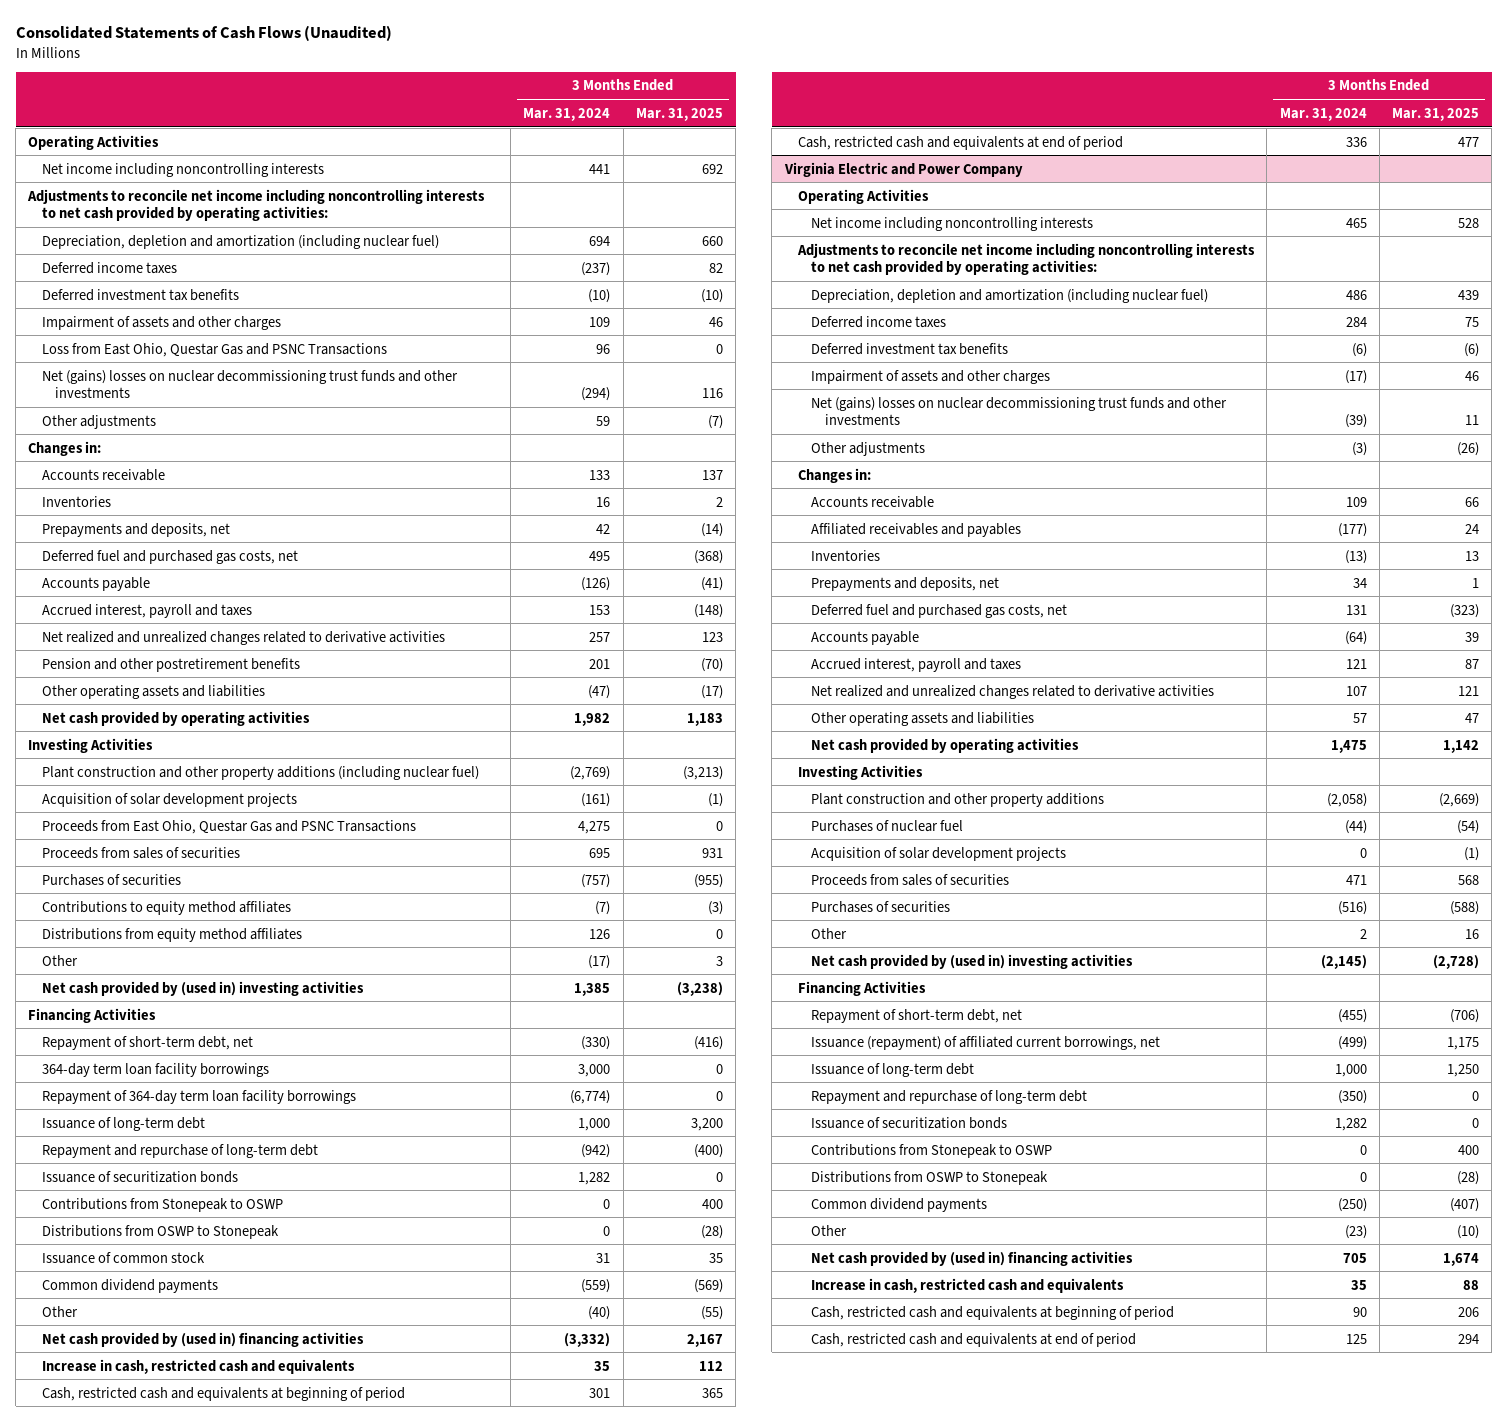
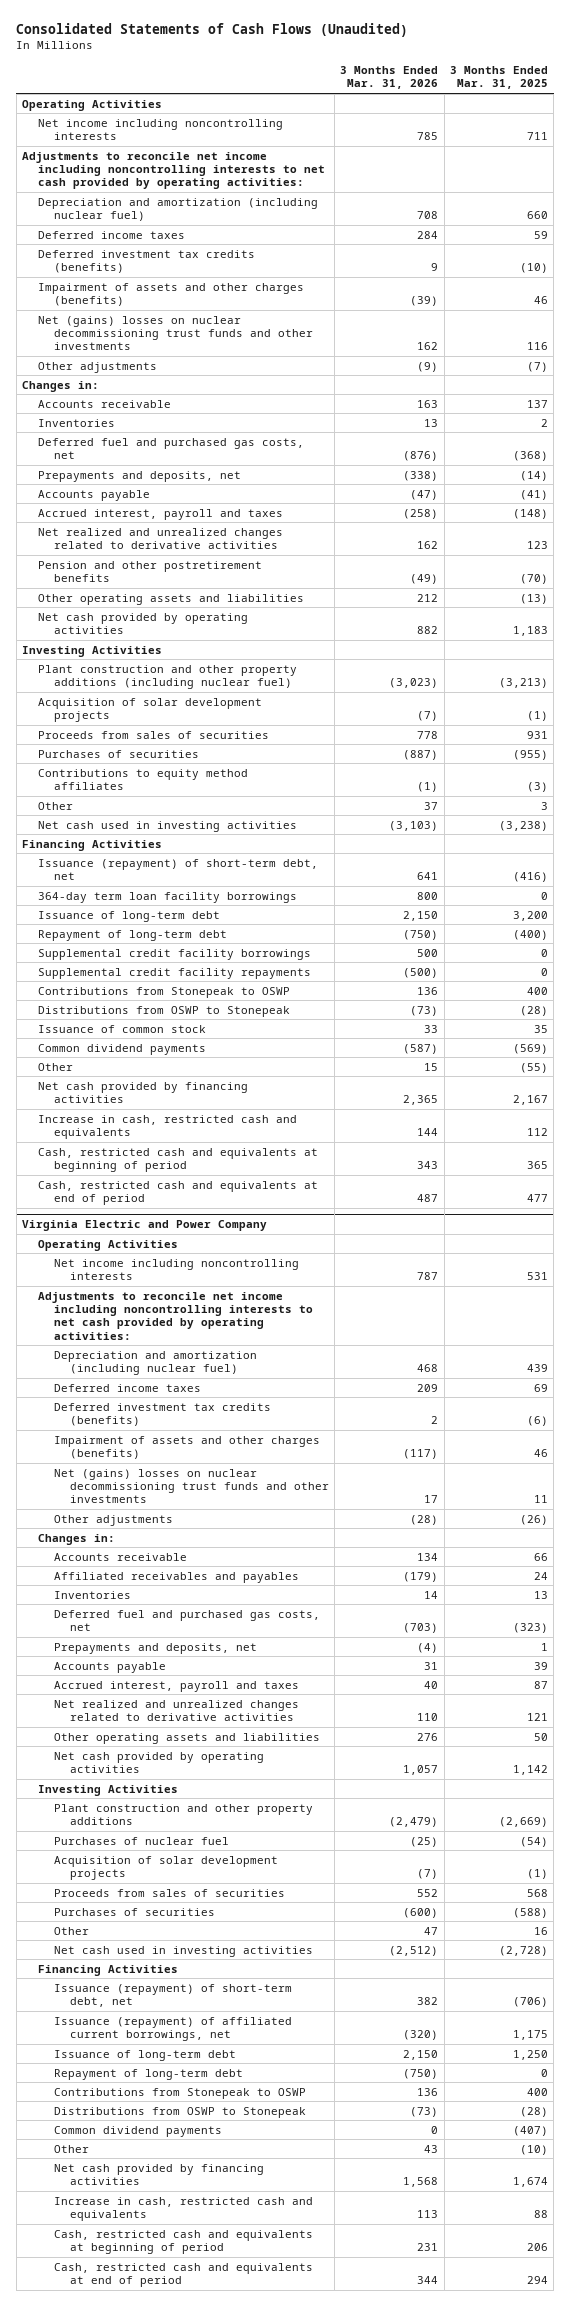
[523,107,611,121] Mar. 31, 2024 -> none
none -> [340,66,439,90] 3 Months Ended Mar. 31, 2026
[701,163,723,174] 692 -> [526,132,548,141] 711
[41,342,387,357] Loss from East Ohio, Questar Gas and PSNC Transactions -> none
[41,234,439,249] Depreciation, depletion and amortization (including nuclear fuel) -> [38,197,319,222] Depreciation and amortization (including nuclear fuel)
[708,262,723,273] 82 -> [533,230,548,239] 59
[41,288,239,301] Deferred investment tax benefits -> [38,249,256,274] Deferred investment tax credits (benefits)
[41,315,281,330] Impairment of assets and other charges -> [38,282,305,307] Impairment of assets and other charges (benefits)
[41,522,230,537] Prepayments and deposits, net -> [38,470,242,482] Prepayments and deposits, net
[700,684,723,699] (17) -> [519,593,548,604] (13)
[41,819,416,834] Proceeds from East Ohio, Questar Gas and PSNC Transactions -> none
[41,927,302,942] Distributions from equity method affiliates -> none
[41,980,364,996] Net cash provided by (used in) investing activities -> [38,820,298,832] Net cash used in investing activities
[41,1035,253,1050] Repayment of short-term debt, net -> [38,858,319,881] Issuance (repayment) of short-term debt, net
[41,1089,356,1104] Repayment of 364-day term loan facility borrowings -> none
[41,1170,238,1183] Issuance of securitization bonds -> none
[41,1143,318,1158] Repayment and repurchase of long-term debt -> [38,929,228,941] Repayment of long-term debt
none -> [38,948,312,960] Supplemental credit facility borrowings
none -> [38,967,312,979] Supplemental credit facility repayments
[41,1331,364,1347] Net cash provided by (used in) financing activities -> [38,1081,249,1104] Net cash provided by financing activities
[1458,217,1480,228] 528 -> [526,1272,548,1281] 531
[811,288,1209,303] Depreciation, depletion and amortization (including nuclear fuel) -> [53,1350,257,1376] Depreciation and amortization (including nuclear fuel)
[1465,316,1480,327] 75 -> [533,1383,548,1392] 69
[811,342,1009,355] Deferred investment tax benefits -> [53,1402,271,1427] Deferred investment tax credits (benefits)
[811,369,1051,384] Impairment of assets and other charges -> [53,1435,320,1460] Impairment of assets and other charges (benefits)
[811,576,1000,591] Prepayments and deposits, net -> [53,1642,257,1654] Prepayments and deposits, net
[1465,712,1480,723] 47 -> [533,1732,548,1741] 50
[811,953,1134,969] Net cash provided by (used in) investing activities -> [53,1945,313,1957] Net cash used in investing activities
[811,1008,1023,1023] Repayment of short-term debt, net -> [53,1983,292,2008] Issuance (repayment) of short-term debt, net
[811,1116,1008,1129] Issuance of securitization bonds -> none
[811,1089,1088,1104] Repayment and repurchase of long-term debt -> [53,2068,243,2080] Repayment of long-term debt
[811,1250,1134,1266] Net cash provided by (used in) financing activities -> [53,2163,264,2186] Net cash provided by financing activities

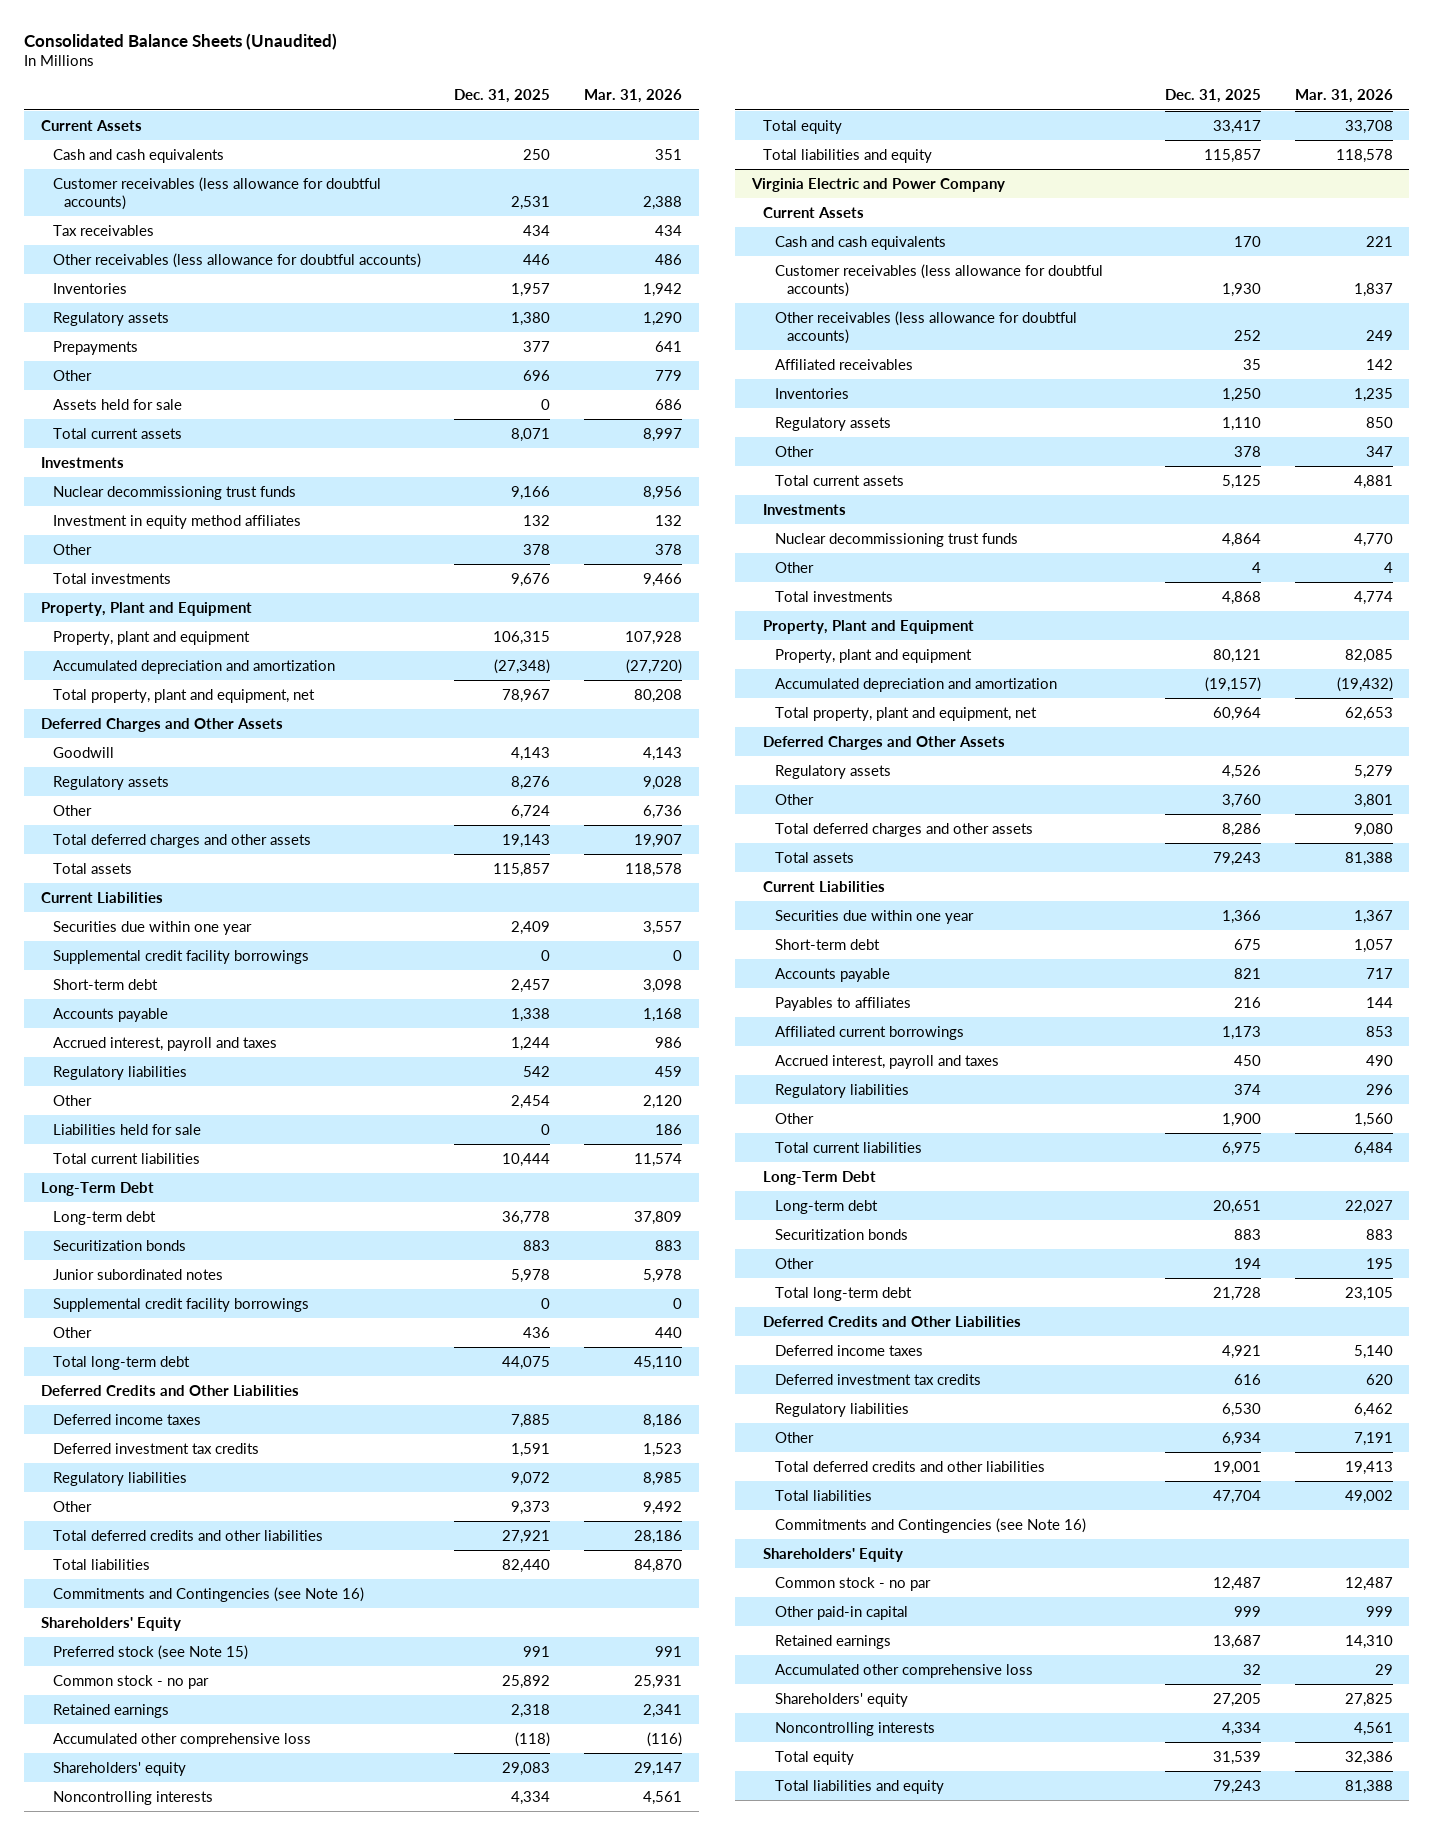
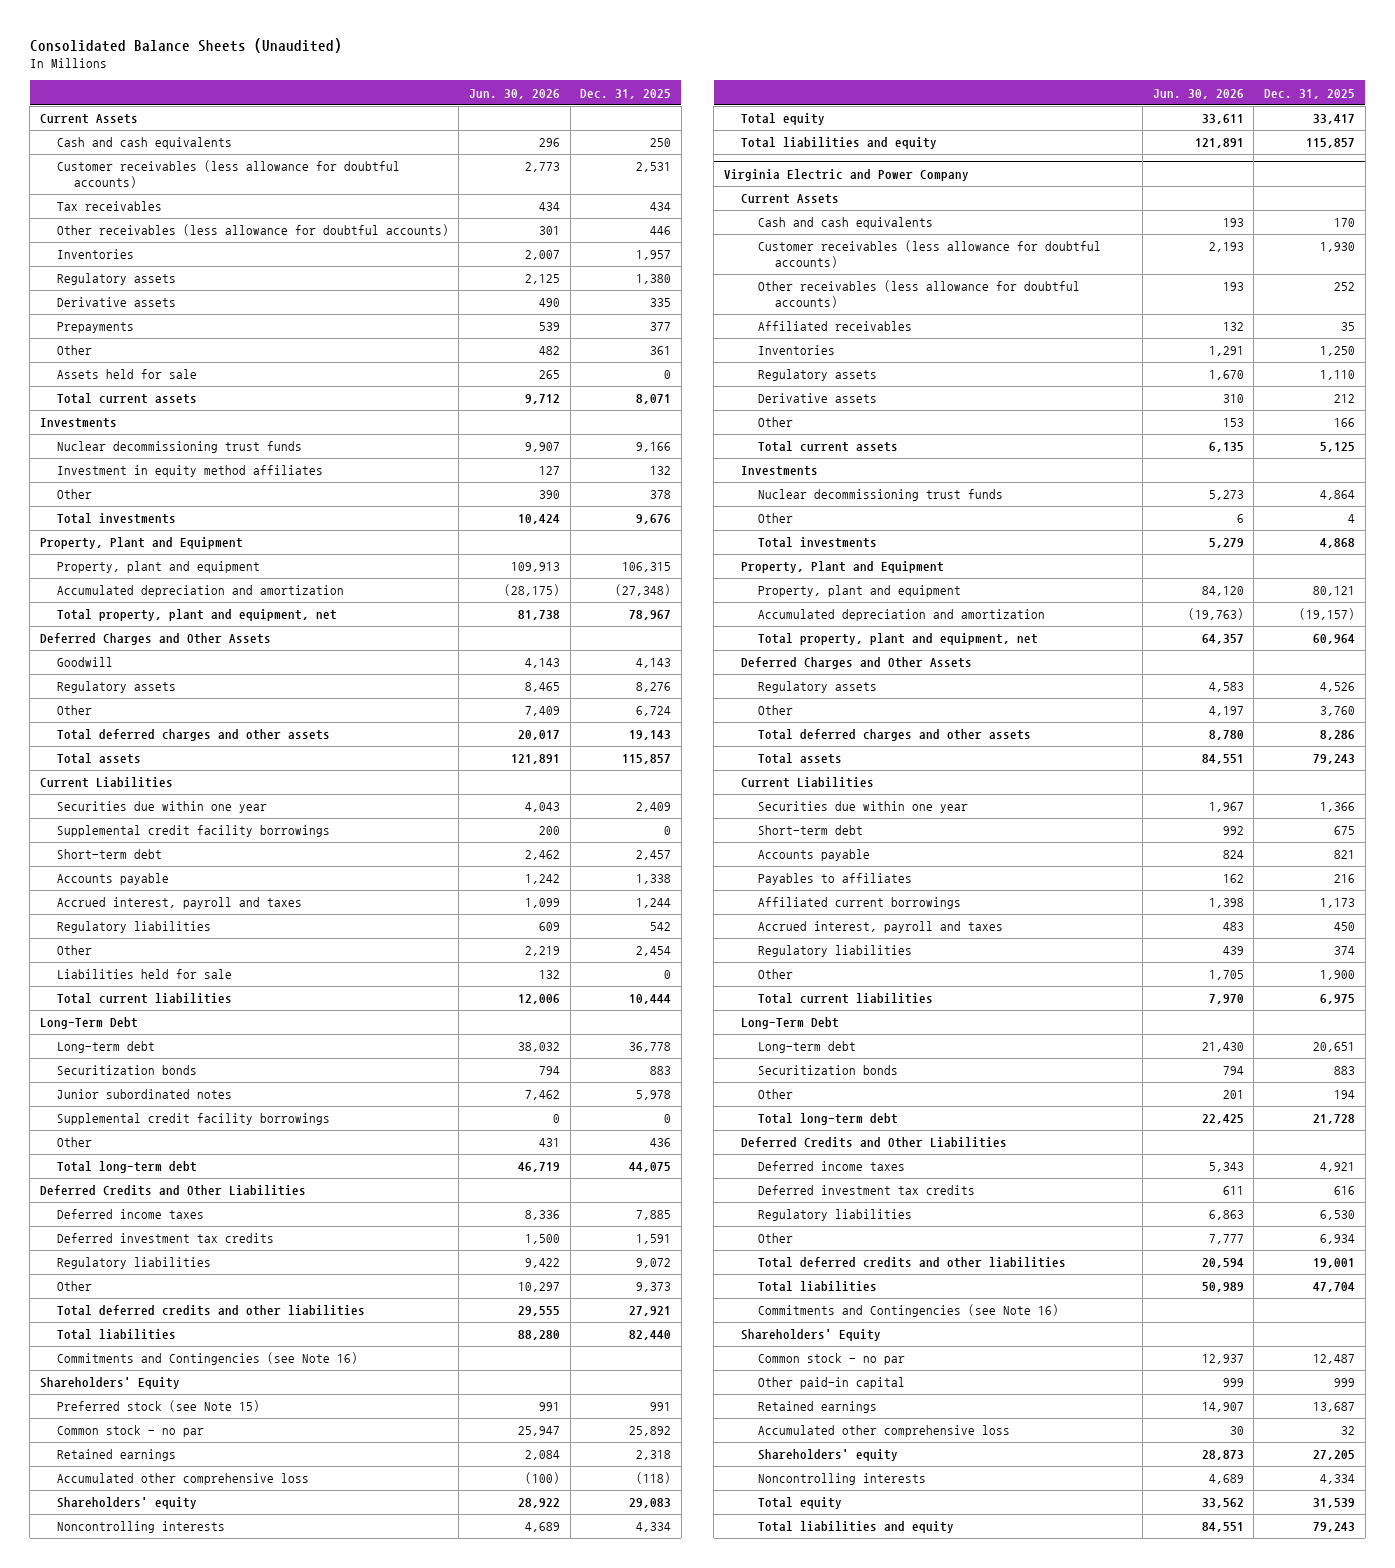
[584,89,683,104] Mar. 31, 2026 -> none
none -> [468,88,560,99] Jun. 30, 2026
none -> [56,297,176,308] Derivative assets
[523,369,551,381] 696 -> [650,346,672,356] 361
none -> [757,393,877,404] Derivative assets
[1233,445,1261,457] 378 -> [1333,418,1355,428] 166

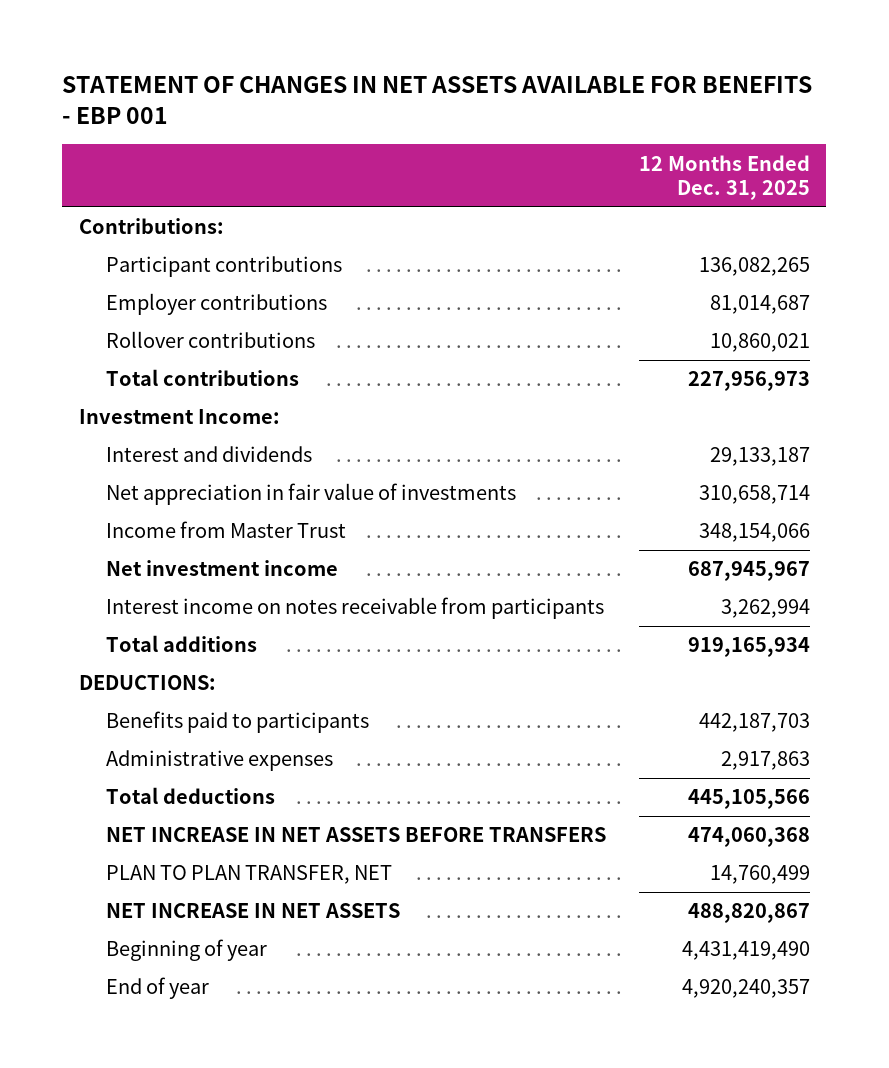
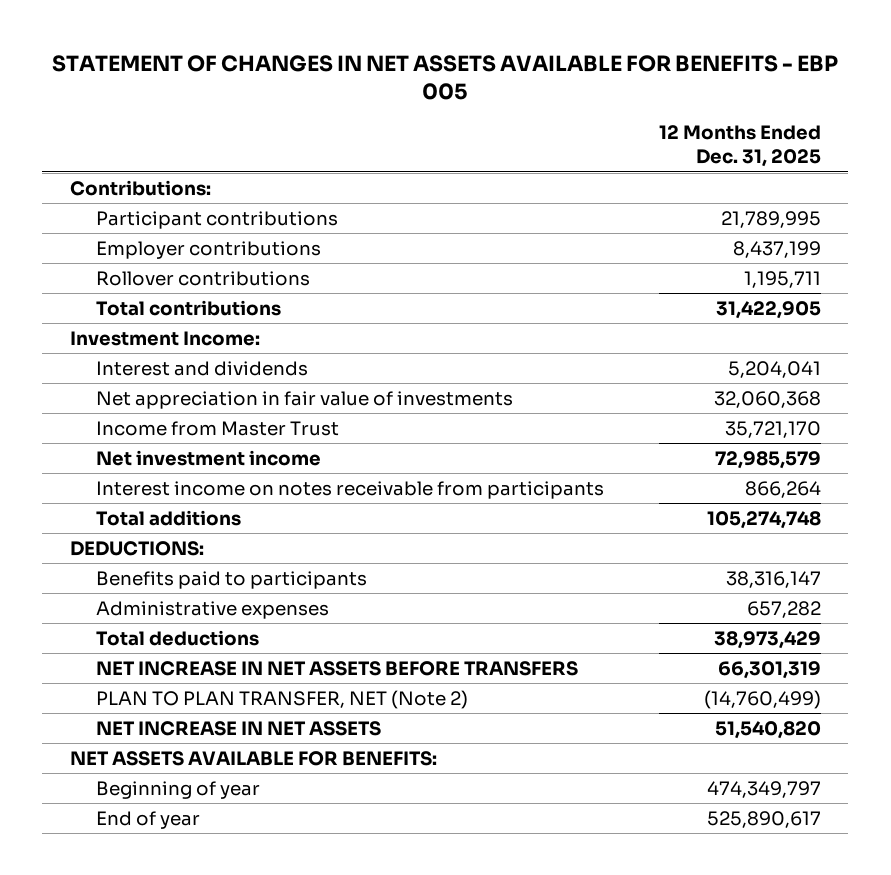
[62,76,813,125] STATEMENT OF CHANGES IN NET ASSETS AVAILABLE FOR BENEFITS - EBP 001 -> [52,54,839,101] STATEMENT OF CHANGES IN NET ASSETS AVAILABLE FOR BENEFITS - EBP 005
[698,257,810,277] 136,082,265 -> [720,210,821,228] 21,789,995
[709,295,810,315] 81,014,687 -> [732,240,821,258] 8,437,199
[709,333,810,353] 10,860,021 -> [743,270,821,288] 1,195,711
[687,371,810,392] 227,956,973 -> [715,300,821,319] 31,422,905
[709,447,810,467] 29,133,187 -> [727,360,821,378] 5,204,041
[698,485,810,505] 310,658,714 -> [713,390,821,408] 32,060,368
[698,523,810,543] 348,154,066 -> [724,420,821,438] 35,721,170
[687,561,810,582] 687,945,967 -> [714,450,821,469] 72,985,579
[720,599,810,619] 3,262,994 -> [744,480,821,498] 866,264
[687,637,810,658] 919,165,934 -> [706,510,821,529] 105,274,748
[698,713,810,733] 442,187,703 -> [725,570,821,588] 38,316,147
[720,751,810,771] 2,917,863 -> [746,600,821,618] 657,282
[687,789,810,810] 445,105,566 -> [713,630,821,649] 38,973,429
[687,827,810,848] 474,060,368 -> [717,660,821,679] 66,301,319
[105,865,392,885] PLAN TO PLAN TRANSFER, NET -> [95,689,468,709] PLAN TO PLAN TRANSFER, NET (Note 2)
[709,865,810,885] 14,760,499 -> [703,689,821,709] (14,760,499)
[687,903,810,924] 488,820,867 -> [714,720,821,739] 51,540,820
none -> [69,750,437,766] NET ASSETS AVAILABLE FOR BENEFITS:
[681,941,810,961] 4,431,419,490 -> [706,780,821,798] 474,349,797
[681,979,810,999] 4,920,240,357 -> [706,810,821,828] 525,890,617

